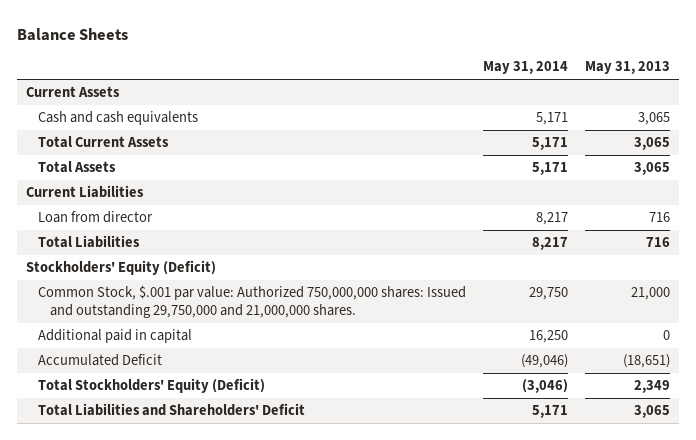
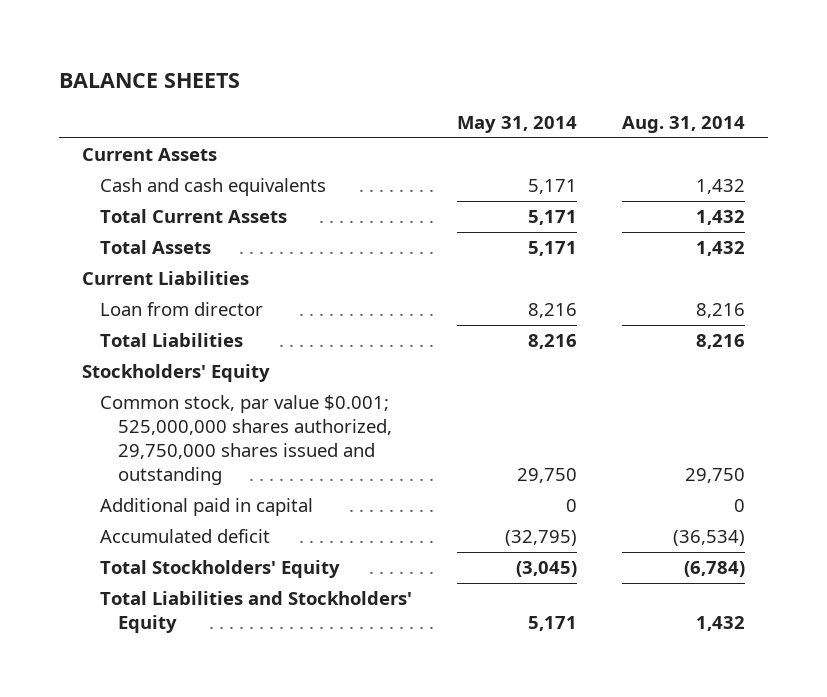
[17,27,129,41] Balance Sheets -> [59,73,241,89] BALANCE SHEETS
[585,61,671,75] May 31, 2013 -> none
none -> [622,115,746,133] Aug. 31, 2014
[536,212,569,226] 8,217 -> [528,303,578,319] 8,216
[532,237,569,251] 8,217 -> [528,334,578,350] 8,216
[25,260,216,276] Stockholders' Equity (Deficit) -> [81,364,270,383] Stockholders' Equity
[37,285,466,319] Common Stock, $.001 par value: Authorized 750,000,000 shares: Issued and outstanding 29,750,000 and 21,000,000 shares. -> [99,395,392,485] Common stock, par value $0.001; 525,000,000 shares authorized, 29,750,000 shares issued and outstanding
[529,330,569,344] 16,250 -> [566,499,578,513] 0
[37,354,162,367] Accumulated Deficit -> [99,529,270,544] Accumulated deficit
[521,354,569,369] (49,046) -> [505,530,578,547] (32,795)
[37,378,265,394] Total Stockholders' Equity (Deficit) -> [99,560,340,579] Total Stockholders' Equity
[522,379,569,394] (3,046) -> [516,561,578,578] (3,045)
[37,403,305,417] Total Liabilities and Shareholders' Deficit -> [99,591,412,634] Total Liabilities and Stockholders' Equity

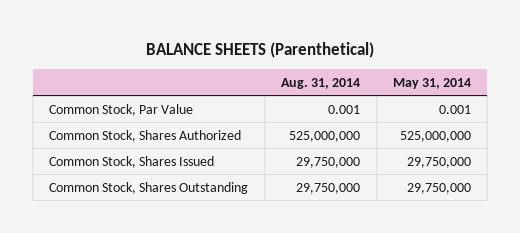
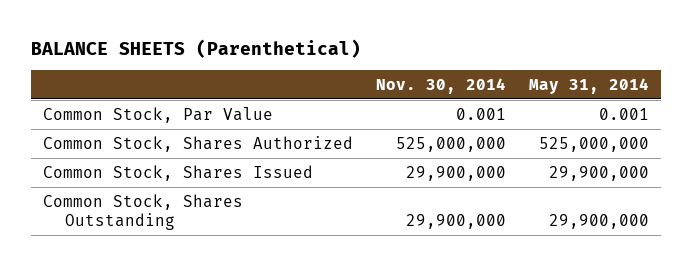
[281,77,361,89] Aug. 31, 2014 -> none
none -> [375,77,506,94] Nov. 30, 2014
[406,156,471,168] 29,750,000 -> [549,165,650,181] 29,900,000
[406,182,471,194] 29,750,000 -> [549,214,650,230] 29,900,000

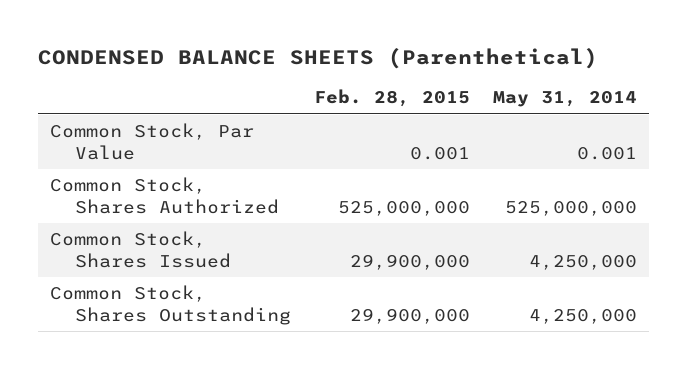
[30,38,361,58] BALANCE SHEETS (Parenthetical) -> [38,48,599,70] CONDENSED BALANCE SHEETS (Parenthetical)
[375,77,506,94] Nov. 30, 2014 -> none
none -> [314,89,471,108] Feb. 28, 2015
[549,165,650,181] 29,900,000 -> [529,254,638,270] 4,250,000
[549,214,650,230] 29,900,000 -> [529,308,638,324] 4,250,000

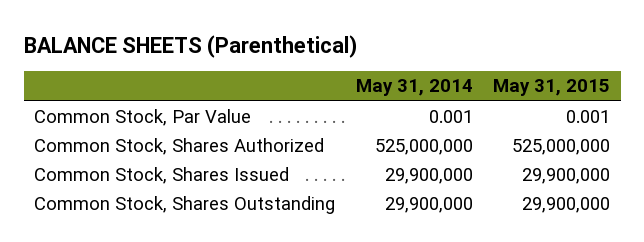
[38,48,599,70] CONDENSED BALANCE SHEETS (Parenthetical) -> [23,34,357,58] BALANCE SHEETS (Parenthetical)
[314,89,471,108] Feb. 28, 2015 -> none
none -> [493,79,611,97] May 31, 2015
[529,254,638,270] 4,250,000 -> [384,168,473,185] 29,900,000
[529,308,638,324] 4,250,000 -> [384,197,473,214] 29,900,000

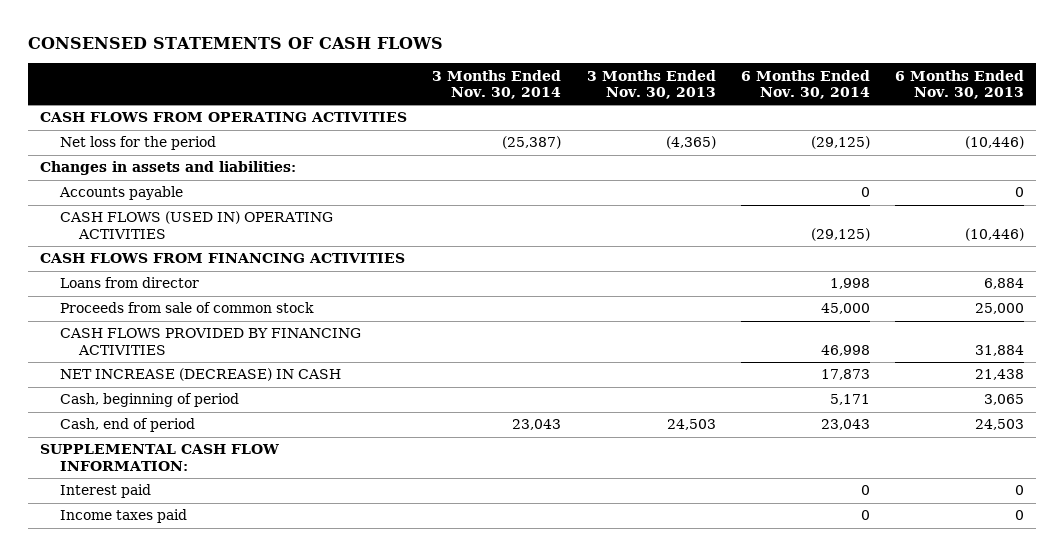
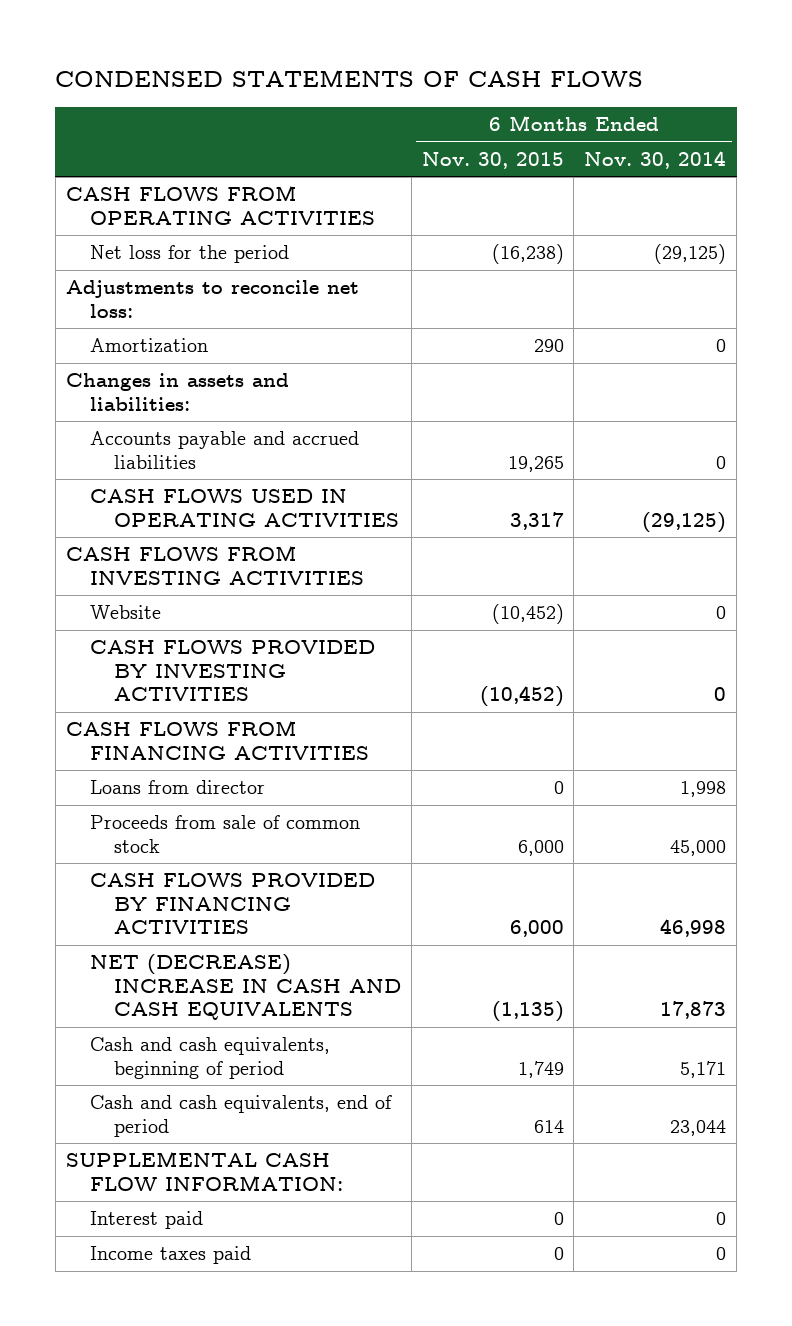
[27,37,443,50] CONSENSED STATEMENTS OF CASH FLOWS -> [55,69,644,87] CONDENSED STATEMENTS OF CASH FLOWS
[432,69,562,99] 3 Months Ended Nov. 30, 2014 -> none
[586,69,716,99] 3 Months Ended Nov. 30, 2013 -> none
[894,69,1024,99] 6 Months Ended Nov. 30, 2013 -> none
none -> [421,151,564,169] Nov. 30, 2015
none -> [65,280,359,318] Adjustments to reconcile net loss:
none -> [89,338,208,354] Amortization
[58,186,183,201] Accounts payable -> none
none -> [89,431,359,469] Accounts payable and accrued liabilities
[59,211,333,239] CASH FLOWS (USED IN) OPERATING ACTIVITIES -> [89,489,399,527] CASH FLOWS USED IN OPERATING ACTIVITIES
none -> [65,545,364,585] CASH FLOWS FROM INVESTING ACTIVITIES
none -> [89,605,161,620] Website
none -> [89,640,375,702] CASH FLOWS PROVIDED BY INVESTING ACTIVITIES
[59,368,341,382] NET INCREASE (DECREASE) IN CASH -> [89,954,401,1021] NET (DECREASE) INCREASE IN CASH AND CASH EQUIVALENTS
[59,393,239,408] Cash, beginning of period -> [89,1037,330,1079] Cash and cash equivalents, beginning of period
[59,418,195,433] Cash, end of period -> [89,1095,392,1137] Cash and cash equivalents, end of period
[820,419,870,431] 23,043 -> [670,1119,727,1136] 23,044

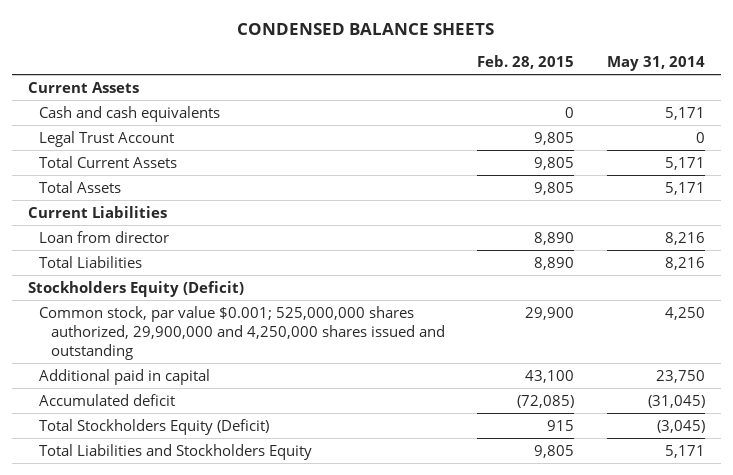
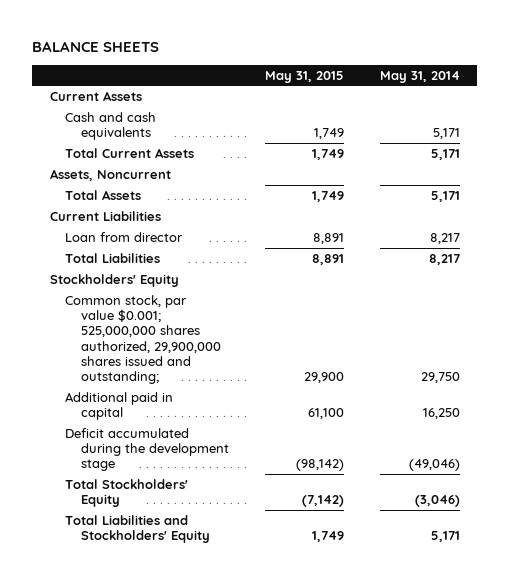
[237,22,495,35] CONDENSED BALANCE SHEETS -> [31,40,159,52] BALANCE SHEETS
[477,55,575,70] Feb. 28, 2015 -> none
none -> [264,70,344,83] May 31, 2015
[39,130,175,147] Legal Trust Account -> none
none -> [49,168,171,181] Assets, Noncurrent
[664,231,705,245] 8,216 -> [429,232,460,244] 8,217
[664,256,705,270] 8,216 -> [428,253,460,265] 8,217
[28,280,245,297] Stockholders Equity (Deficit) -> [49,273,179,287] Stockholders' Equity
[39,305,445,360] Common stock, par value $0.001; 525,000,000 shares authorized, 29,900,000 and 4,250,000 shares issued and outstanding -> [65,294,222,385] Common stock, par value $0.001; 525,000,000 shares authorized, 29,900,000 shares issued and outstanding;
[664,306,705,320] 4,250 -> [420,372,460,384] 29,750
[655,369,705,383] 23,750 -> [422,408,460,420] 16,250
[39,393,176,406] Accumulated deficit -> [65,427,230,472] Deficit accumulated during the development stage
[647,394,705,408] (31,045) -> [408,459,460,472] (49,046)
[39,418,270,435] Total Stockholders Equity (Deficit) -> [65,478,189,508] Total Stockholders' Equity
[656,419,705,433] (3,045) -> [414,495,460,508] (3,046)
[39,443,313,460] Total Liabilities and Stockholders Equity -> [65,514,211,544] Total Liabilities and Stockholders' Equity

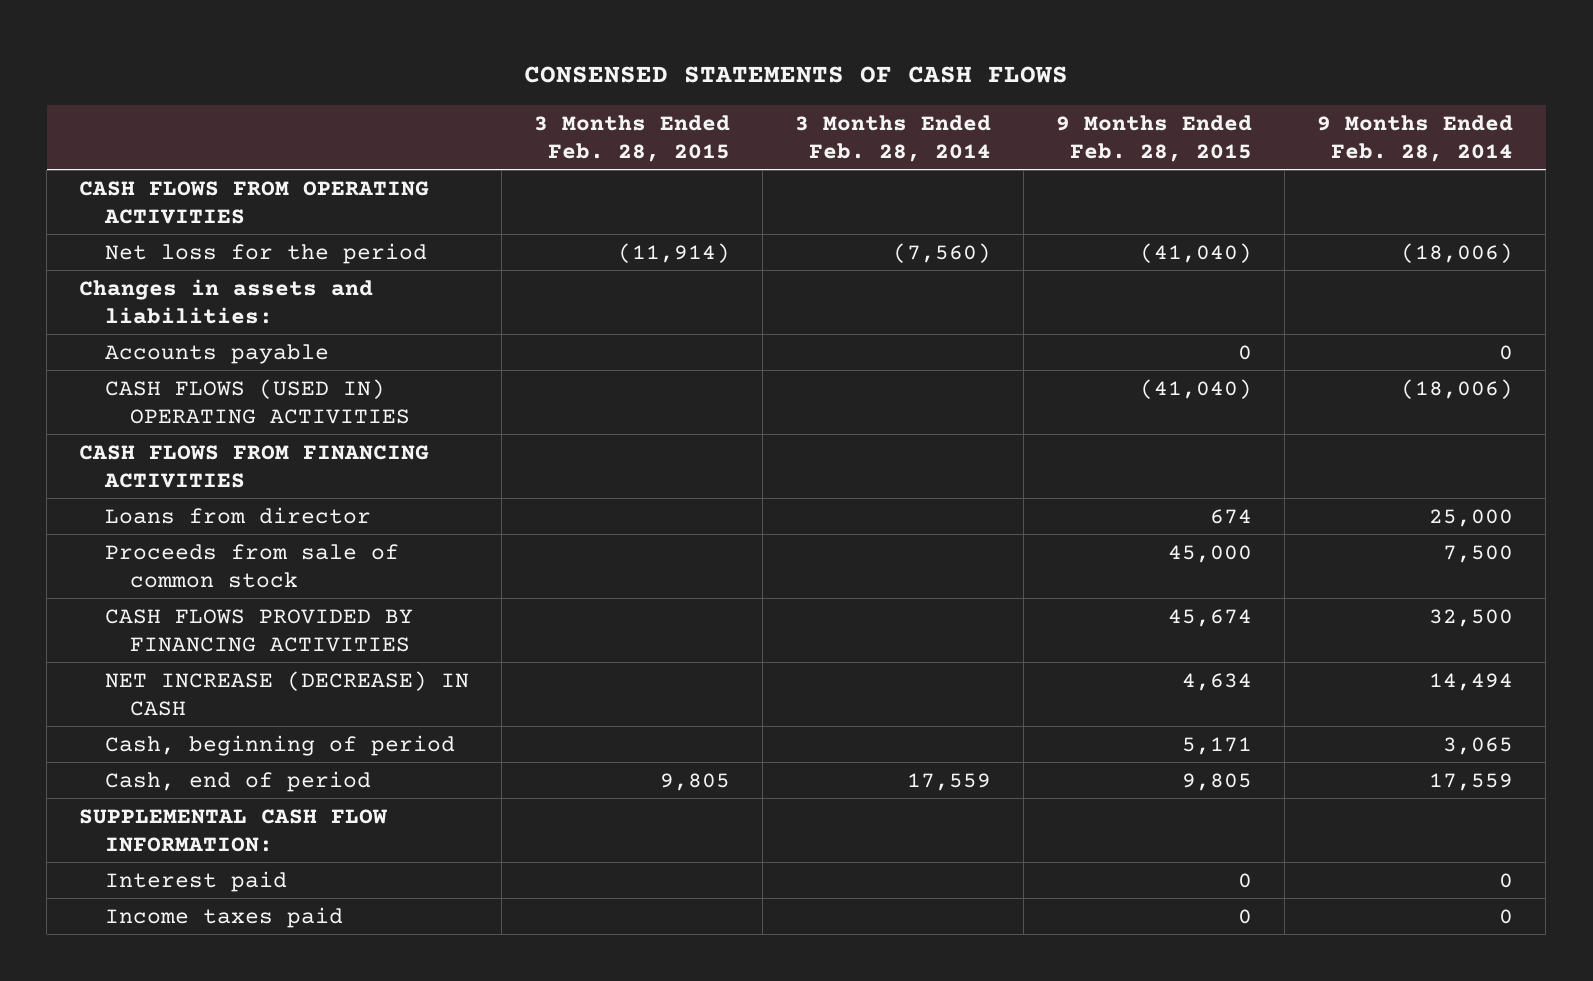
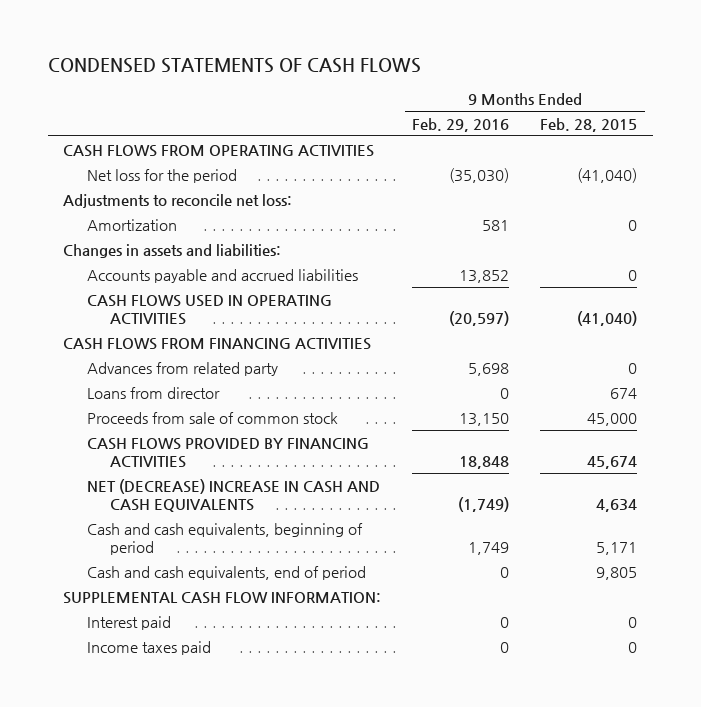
[524,66,1069,84] CONSENSED STATEMENTS OF CASH FLOWS -> [47,58,421,74] CONDENSED STATEMENTS OF CASH FLOWS
[534,114,731,162] 3 Months Ended Feb. 28, 2015 -> none
[795,114,992,162] 3 Months Ended Feb. 28, 2014 -> none
[1317,114,1514,162] 9 Months Ended Feb. 28, 2014 -> none
none -> [412,117,510,132] Feb. 29, 2016
none -> [63,193,293,208] Adjustments to reconcile net loss:
none -> [86,218,177,231] Amortization
[104,343,329,364] Accounts payable -> none
none -> [86,268,358,283] Accounts payable and accrued liabilities
[104,378,411,424] CASH FLOWS (USED IN) OPERATING ACTIVITIES -> [86,294,332,325] CASH FLOWS USED IN OPERATING ACTIVITIES
none -> [86,361,278,376] Advances from related party
[104,670,469,716] NET INCREASE (DECREASE) IN CASH -> [86,478,380,512] NET (DECREASE) INCREASE IN CASH AND CASH EQUIVALENTS
[104,734,455,756] Cash, beginning of period -> [86,522,363,555] Cash and cash equivalents, beginning of period
[104,770,371,792] Cash, end of period -> [86,565,366,580] Cash and cash equivalents, end of period

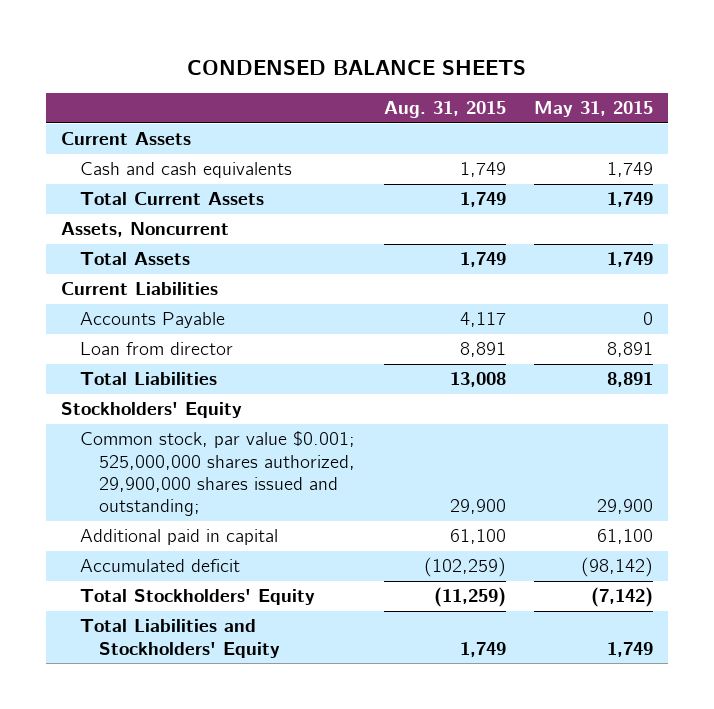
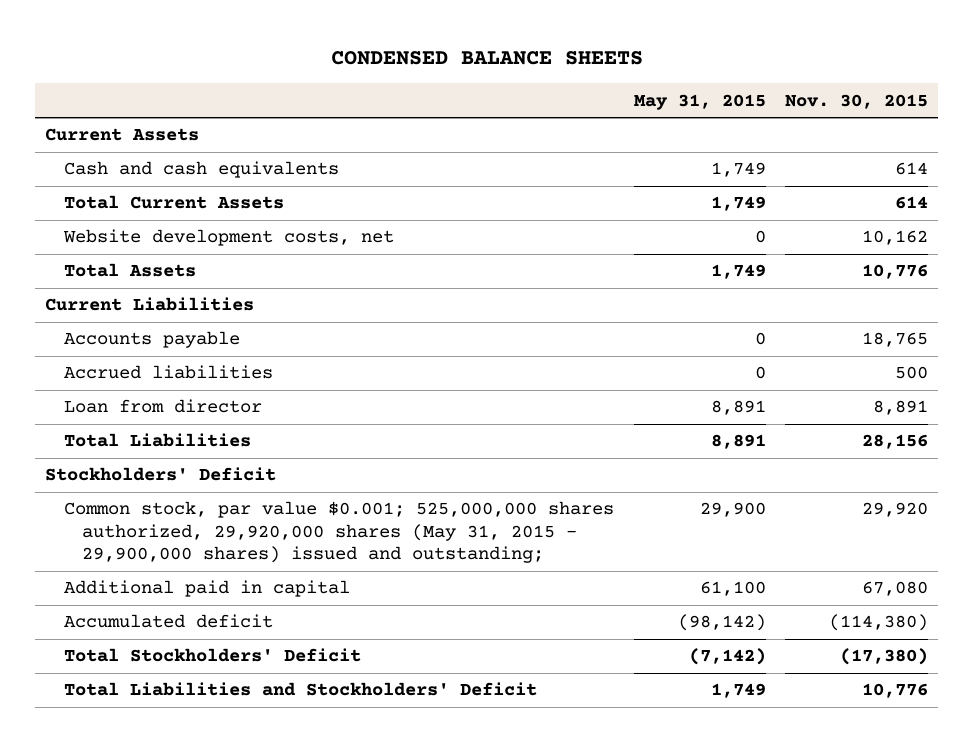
[383,100,506,118] Aug. 31, 2015 -> none
none -> [785,93,929,109] Nov. 30, 2015
[60,222,229,238] Assets, Noncurrent -> none
none -> [62,229,394,247] Website development costs, net
[79,312,225,329] Accounts Payable -> [63,331,240,349] Accounts payable
none -> [63,365,273,380] Accrued liabilities
[60,402,242,419] Stockholders' Equity -> [44,467,276,482] Stockholders' Deficit
[79,431,356,517] Common stock, par value $0.001; 525,000,000 shares authorized, 29,900,000 shares issued and outstanding; -> [63,501,614,564] Common stock, par value $0.001; 525,000,000 shares authorized, 29,920,000 shares (May 31, 2015 - 29,900,000 shares) issued and outstanding;
[79,589,315,606] Total Stockholders' Equity -> [63,648,361,663] Total Stockholders' Deficit
[79,619,281,658] Total Liabilities and Stockholders' Equity -> [63,682,537,697] Total Liabilities and Stockholders' Deficit

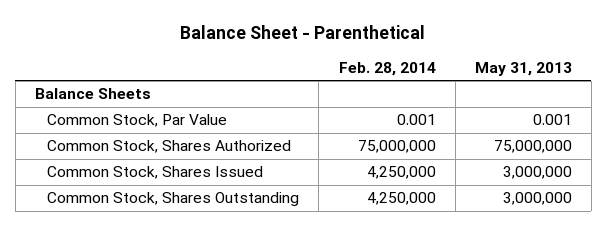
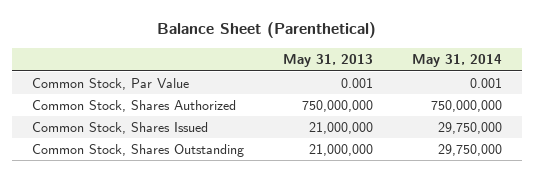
[180,25,426,40] Balance Sheet - Parenthetical -> [156,22,376,39] Balance Sheet (Parenthetical)
[338,61,436,76] Feb. 28, 2014 -> none
none -> [411,54,502,68] May 31, 2014
[34,88,151,100] Balance Sheets -> none
[493,140,572,154] 75,000,000 -> [301,100,373,113] 750,000,000
[502,166,572,180] 3,000,000 -> [308,122,373,135] 21,000,000
[502,192,572,206] 3,000,000 -> [308,144,373,157] 21,000,000

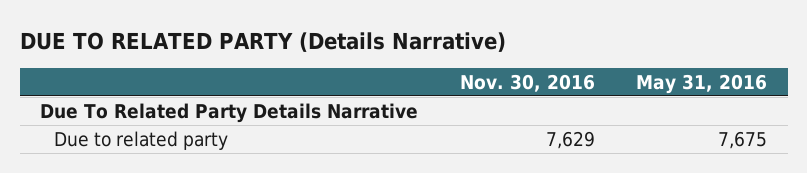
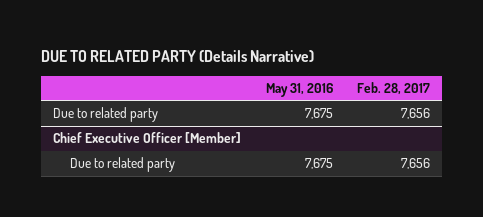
[459,73,595,92] Nov. 30, 2016 -> none
none -> [357,81,431,95] Feb. 28, 2017
[40,102,419,123] Due To Related Party Details Narrative -> none
none -> [53,132,242,144] Chief Executive Officer [Member]
none -> [69,157,175,173] Due to related party

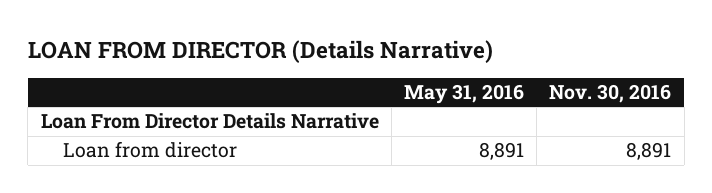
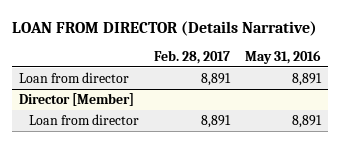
[549,83,672,103] Nov. 30, 2016 -> none
none -> [153,50,230,65] Feb. 28, 2017
[40,113,379,130] Loan From Director Details Narrative -> none
none -> [18,92,134,106] Director [Member]
none -> [29,113,140,125] Loan from director

